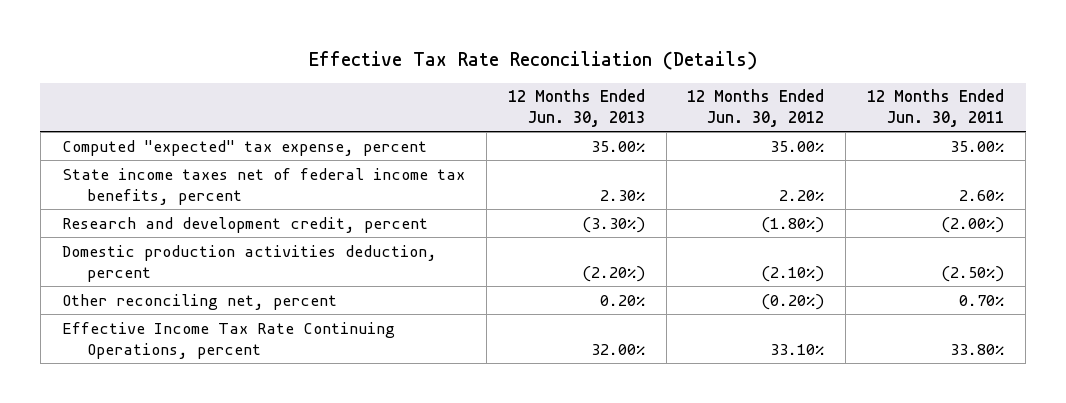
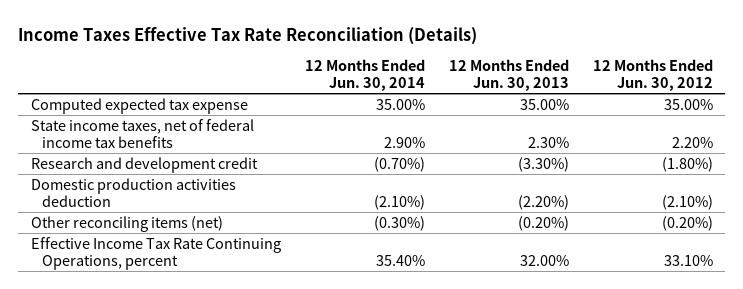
[309,50,758,70] Effective Tax Rate Reconciliation (Details) -> [18,26,478,45] Income Taxes Effective Tax Rate Reconciliation (Details)
[867,89,1005,128] 12 Months Ended Jun. 30, 2011 -> none
none -> [304,59,425,91] 12 Months Ended Jun. 30, 2014
[61,139,427,156] Computed "expected" tax expense, percent -> [30,97,248,114] Computed expected tax expense
[61,167,465,205] State income taxes net of federal income tax benefits, percent -> [30,118,254,148] State income taxes, net of federal income tax benefits
[61,216,428,233] Research and development credit, percent -> [30,156,258,173] Research and development credit
[61,244,437,282] Domestic production activities deduction, percent -> [30,177,236,207] Domestic production activities deduction
[61,293,337,310] Other reconciling net, percent -> [30,215,223,232] Other reconciling items (net)
[599,294,645,306] 0.20% -> [517,215,569,231] (0.20%)

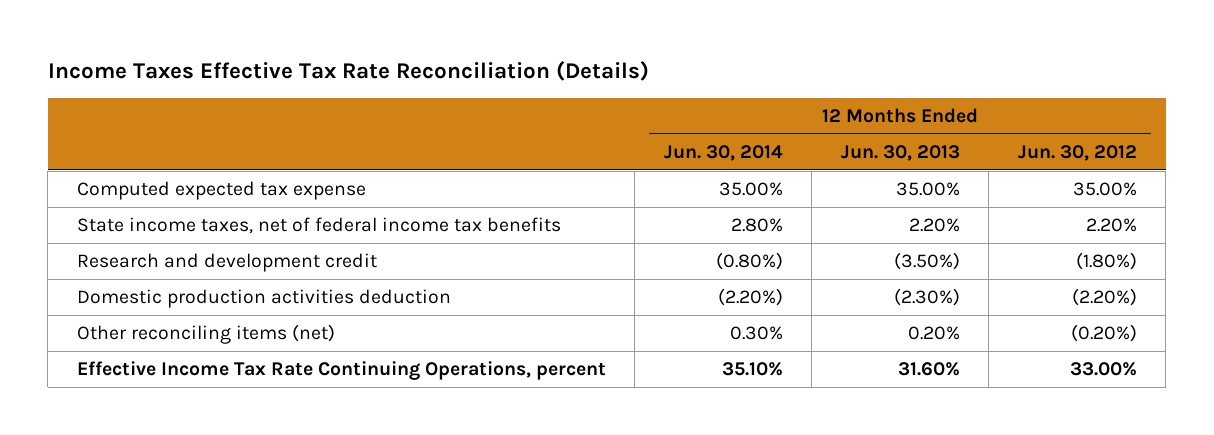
[383,136,425,148] 2.90% -> [730,218,783,233] 2.80%
[527,136,569,148] 2.30% -> [908,218,960,233] 2.20%
[373,156,425,172] (0.70%) -> [715,252,783,271] (0.80%)
[517,156,569,172] (3.30%) -> [893,252,960,271] (3.50%)
[373,194,425,210] (2.10%) -> [717,288,783,307] (2.20%)
[517,194,569,210] (2.20%) -> [893,288,960,307] (2.30%)
[661,194,713,210] (2.10%) -> [1071,288,1137,307] (2.20%)
[373,215,425,231] (0.30%) -> [729,326,783,341] 0.30%
[517,215,569,231] (0.20%) -> [907,326,960,341] 0.20%
[375,254,425,266] 35.40% -> [721,362,783,377] 35.10%
[519,254,569,266] 32.00% -> [897,362,960,377] 31.60%
[663,254,713,266] 33.10% -> [1069,362,1137,377] 33.00%

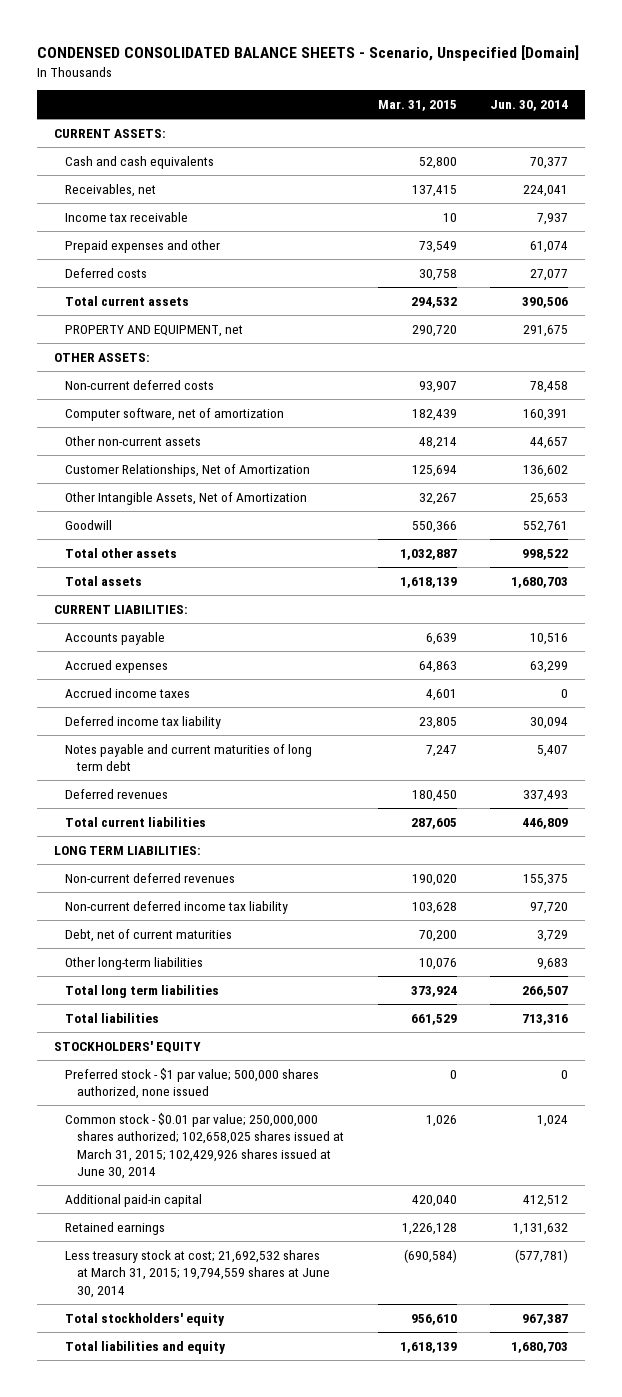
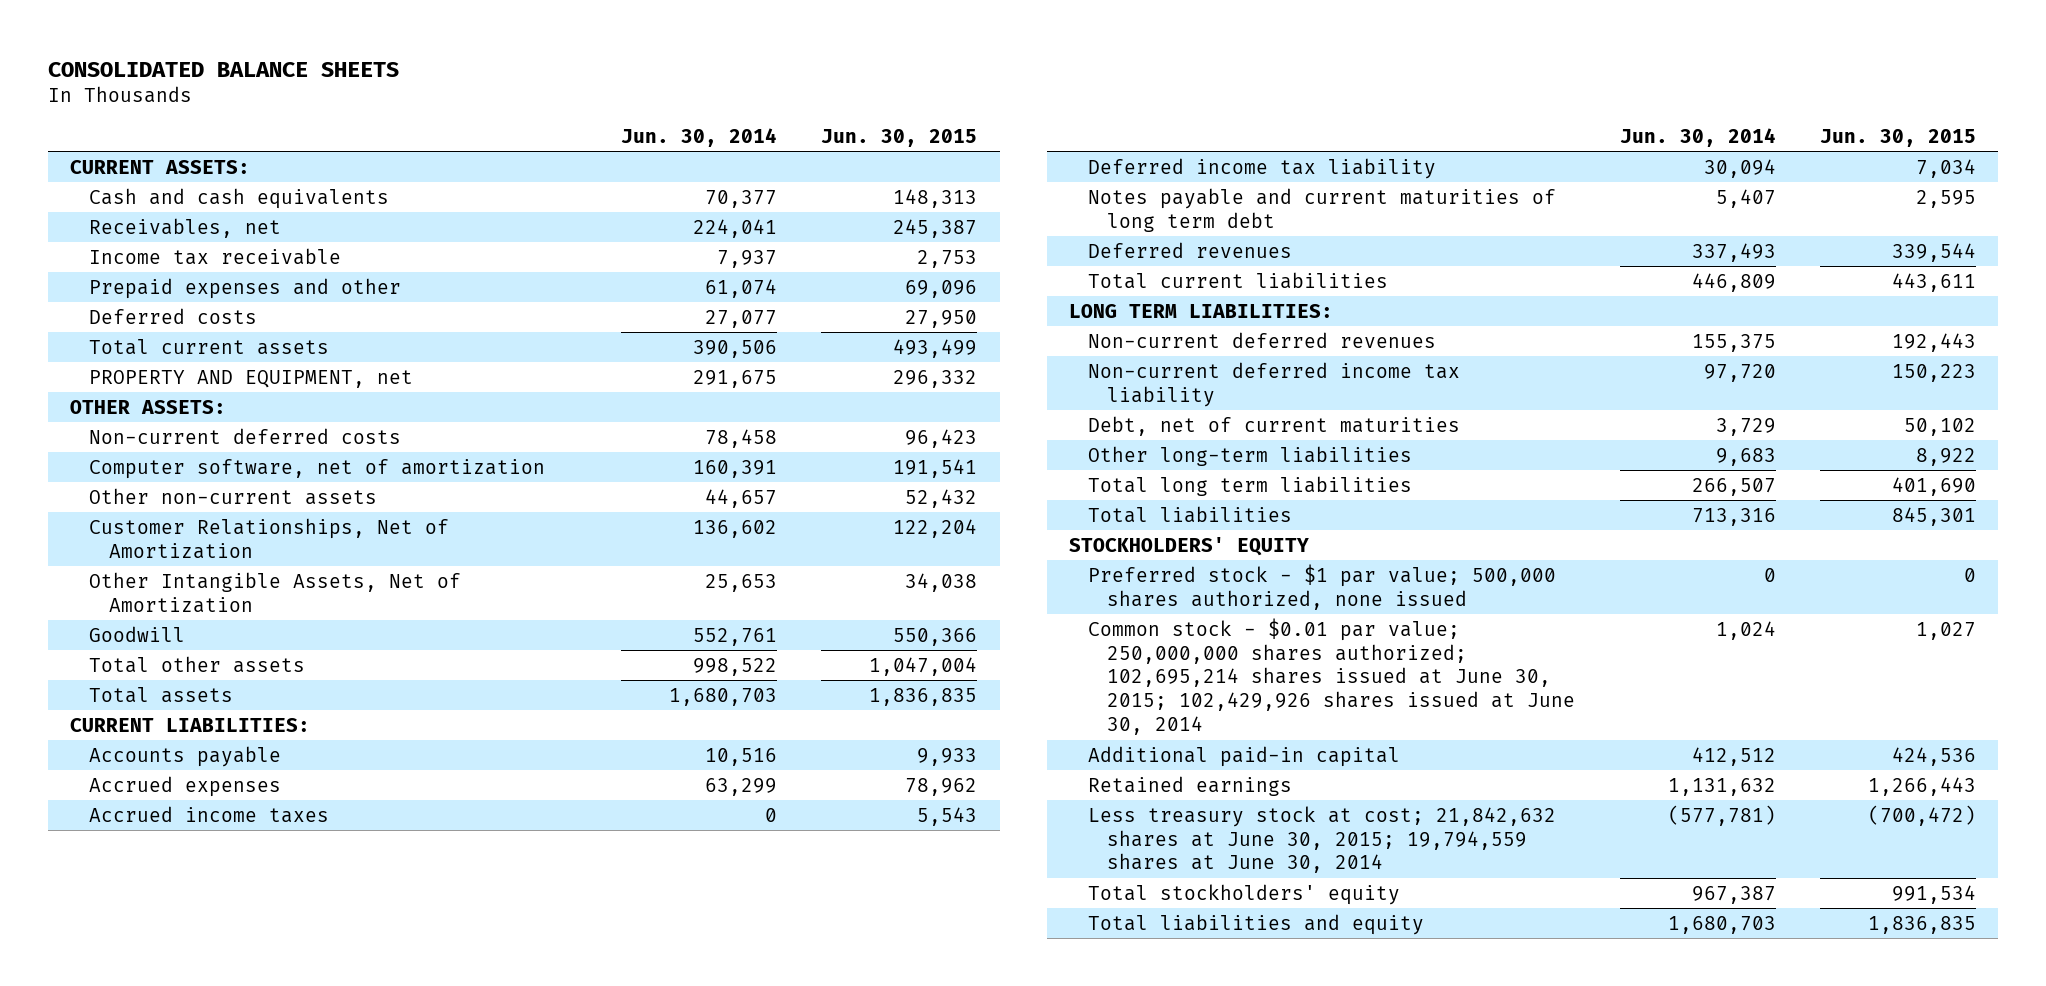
[36,45,579,62] CONDENSED CONSOLIDATED BALANCE SHEETS - Scenario, Unspecified [Domain] -> [48,62,400,78] CONSOLIDATED BALANCE SHEETS
[377,100,457,112] Mar. 31, 2015 -> none
none -> [821,128,978,147] Jun. 30, 2015
[65,1112,345,1180] Common stock - $0.01 par value; 250,000,000 shares authorized; 102,658,025 shares issued at March 31, 2015; 102,429,926 shares issued at June 30, 2014 -> [1088,617,1576,736] Common stock - $0.01 par value; 250,000,000 shares authorized; 102,695,214 shares issued at June 30, 2015; 102,429,926 shares issued at June 30, 2014
[65,1249,331,1298] Less treasury stock at cost; 21,692,532 shares at March 31, 2015; 19,794,559 shares at June 30, 2014 -> [1088,805,1557,874] Less treasury stock at cost; 21,842,632 shares at June 30, 2015; 19,794,559 shares at June 30, 2014

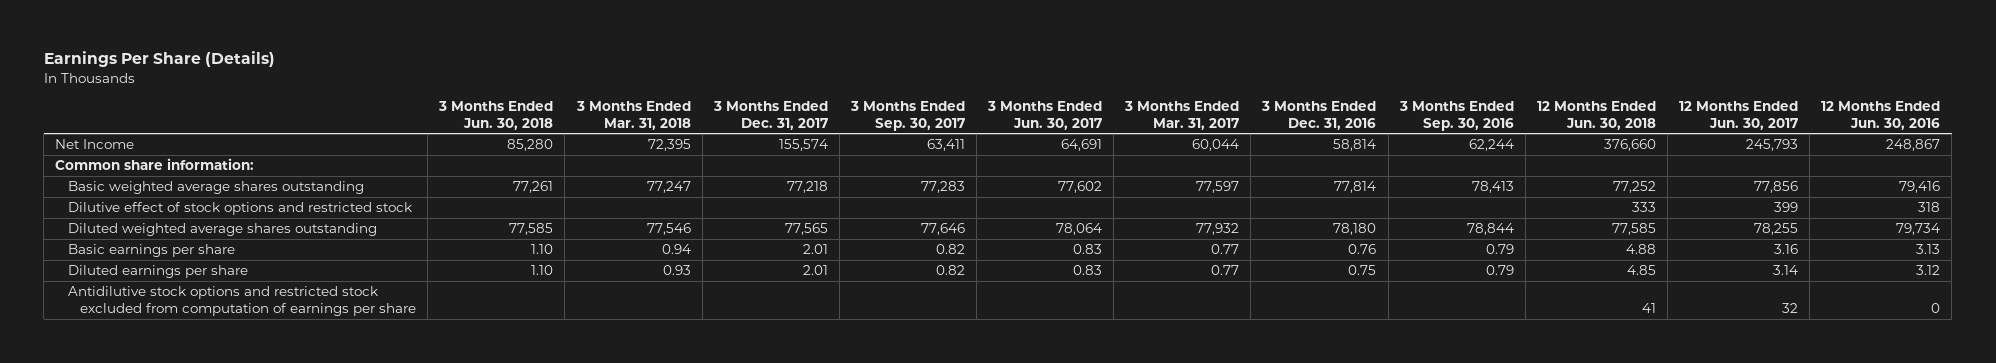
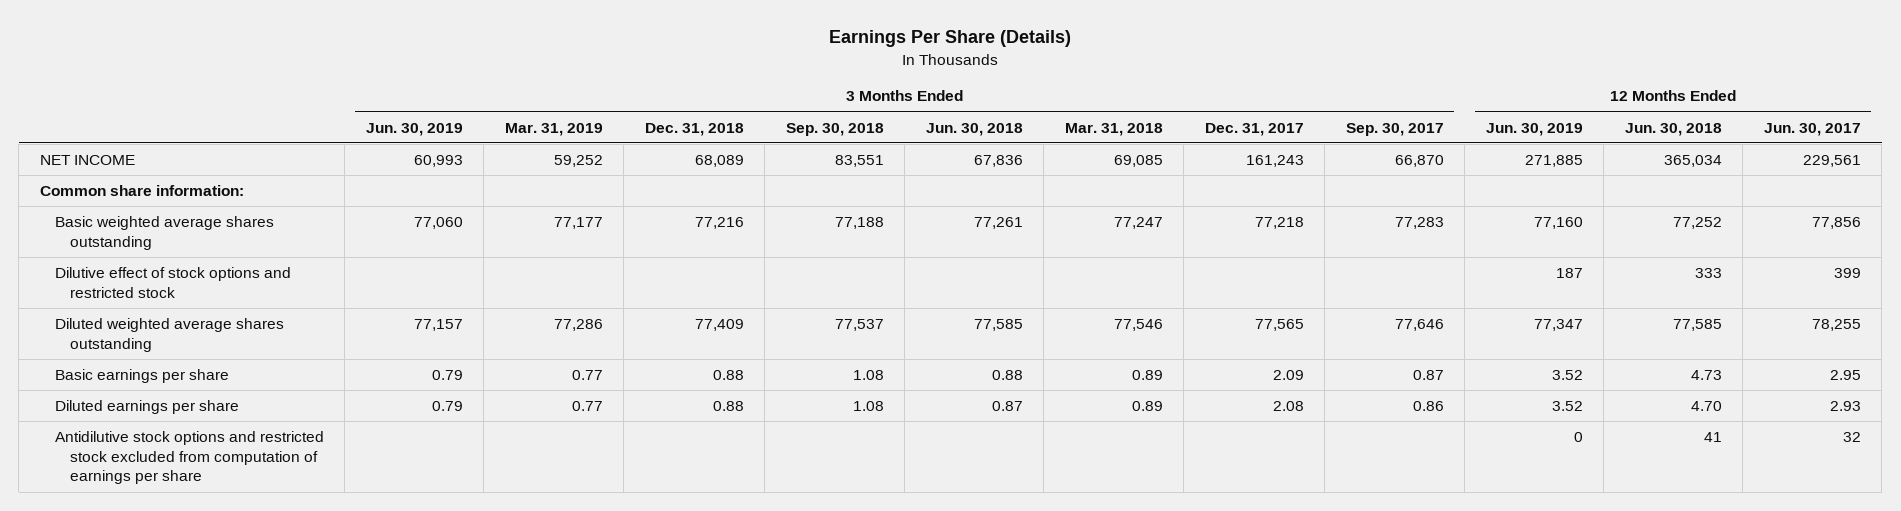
[987,100,1103,130] 3 Months Ended Jun. 30, 2017 -> none
[1124,100,1240,130] 3 Months Ended Mar. 31, 2017 -> none
[1261,100,1377,130] 3 Months Ended Dec. 31, 2016 -> none
[1398,100,1514,131] 3 Months Ended Sep. 30, 2016 -> none
[1821,100,1941,130] 12 Months Ended Jun. 30, 2016 -> none
none -> [365,122,463,136] Jun. 30, 2019
none -> [504,122,603,136] Mar. 31, 2019
none -> [644,122,744,136] Dec. 31, 2018
none -> [785,122,884,136] Sep. 30, 2018
none -> [1485,122,1583,136] Jun. 30, 2019
[55,139,135,150] Net Income -> [39,155,135,166] NET INCOME
[507,139,554,152] 85,280 -> [973,155,1023,168] 67,836
[647,139,691,152] 72,395 -> [1113,155,1163,168] 69,085
[778,139,828,152] 155,574 -> [1245,155,1304,168] 161,243
[926,139,965,152] 63,411 -> [1394,155,1444,168] 66,870
[1603,139,1656,152] 376,660 -> [1663,155,1722,168] 365,034
[1745,139,1798,152] 245,793 -> [1802,155,1861,168] 229,561
[531,244,554,255] 1.10 -> [991,370,1023,381] 0.88
[661,244,691,255] 0.94 -> [1131,370,1163,381] 0.89
[802,244,828,255] 2.01 -> [1272,370,1304,381] 2.09
[935,244,965,255] 0.82 -> [1412,370,1444,381] 0.87
[1625,244,1656,255] 4.88 -> [1690,370,1722,381] 4.73
[1773,244,1798,255] 3.16 -> [1829,370,1861,381] 2.95
[531,265,554,276] 1.10 -> [991,401,1023,412] 0.87
[662,265,691,276] 0.93 -> [1131,401,1163,412] 0.89
[802,265,828,276] 2.01 -> [1272,401,1304,412] 2.08
[935,265,965,276] 0.82 -> [1412,401,1444,412] 0.86
[1626,265,1656,276] 4.85 -> [1690,401,1722,412] 4.70
[1772,265,1798,276] 3.14 -> [1829,401,1861,412] 2.93

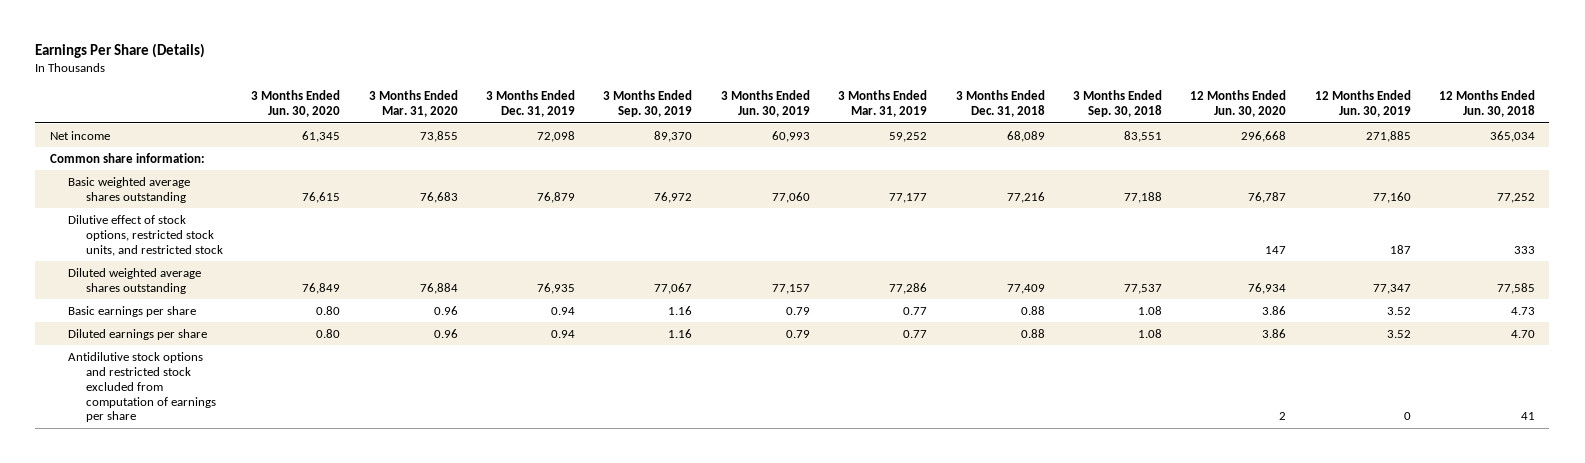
[925,122,1023,136] Jun. 30, 2018 -> none
[1064,122,1163,136] Mar. 31, 2018 -> none
[1204,122,1304,136] Dec. 31, 2017 -> none
[1345,122,1444,136] Sep. 30, 2017 -> none
[1763,122,1861,136] Jun. 30, 2017 -> none
none -> [251,90,341,118] 3 Months Ended Jun. 30, 2020
none -> [368,90,458,118] 3 Months Ended Mar. 31, 2020
none -> [486,90,576,118] 3 Months Ended Dec. 31, 2019
none -> [603,90,693,118] 3 Months Ended Sep. 30, 2019
none -> [1190,90,1287,118] 12 Months Ended Jun. 30, 2020
[39,155,135,166] NET INCOME -> [49,130,110,140] Net income
[54,267,291,298] Dilutive effect of stock options and restricted stock -> [67,214,223,256] Dilutive effect of stock options, restricted stock units, and restricted stock

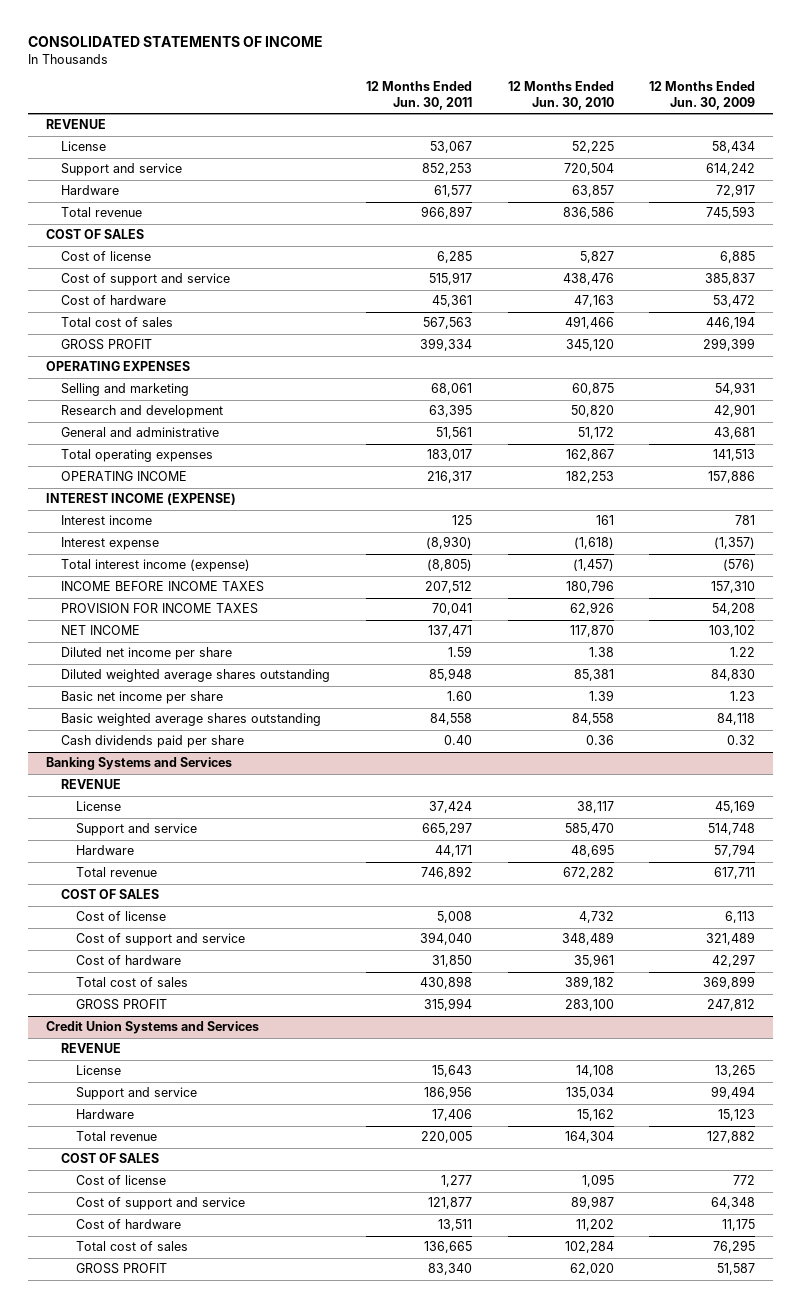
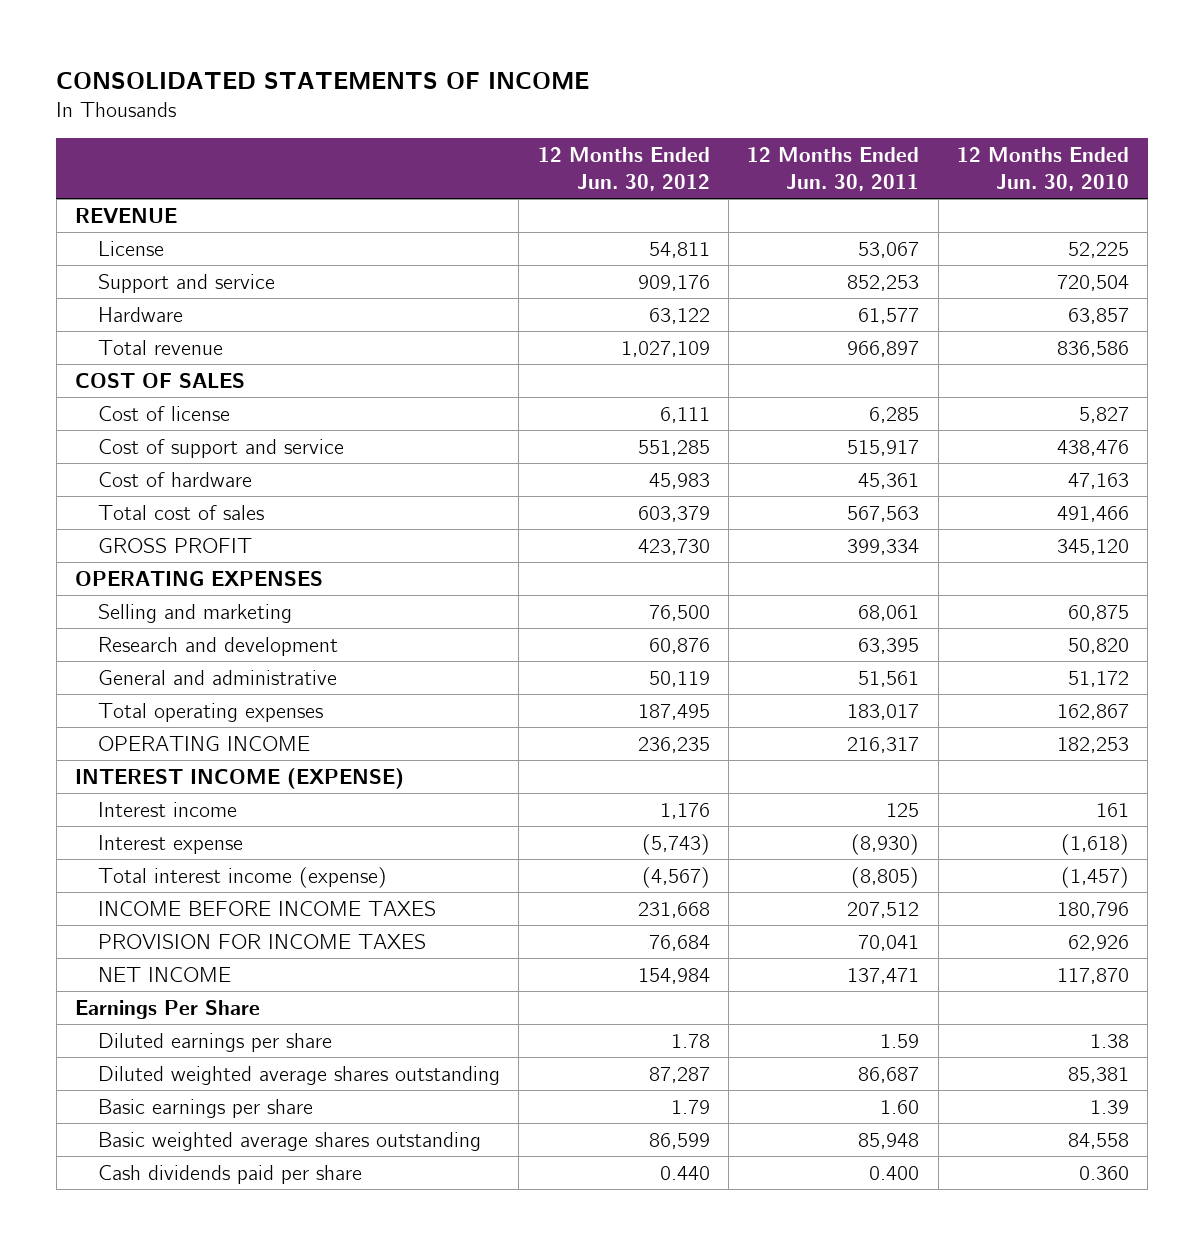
[649,81,756,110] 12 Months Ended Jun. 30, 2009 -> none
none -> [537,147,710,192] 12 Months Ended Jun. 30, 2012
[45,757,232,771] Banking Systems and Services -> none
[60,779,121,790] REVENUE -> none
[75,801,121,812] License -> none
[75,823,197,837] Support and service -> none
[75,845,134,856] Hardware -> none
[75,867,157,878] Total revenue -> none
[60,889,159,900] COST OF SALES -> none
[75,911,166,922] Cost of license -> none
[75,933,245,947] Cost of support and service -> none
[75,955,181,966] Cost of hardware -> none
[75,977,188,988] Total cost of sales -> none
[75,999,167,1011] GROSS PROFIT -> none
[45,1021,259,1035] Credit Union Systems and Services -> none
[60,1043,121,1054] REVENUE -> none
[75,1065,121,1076] License -> none
[75,1087,197,1101] Support and service -> none
[75,1109,134,1120] Hardware -> none
[75,1131,157,1142] Total revenue -> none
[60,1153,159,1164] COST OF SALES -> none
[75,1175,166,1186] Cost of license -> none
[75,1197,245,1211] Cost of support and service -> none
[75,1219,181,1230] Cost of hardware -> none
[75,1241,188,1252] Total cost of sales -> none
[75,1263,167,1275] GROSS PROFIT -> none
none -> [74,999,260,1019] Earnings Per Share
[60,647,232,661] Diluted net income per share -> [97,1032,332,1052] Diluted earnings per share
[428,668,472,682] 85,948 -> [858,1066,920,1083] 86,687
[60,691,223,705] Basic net income per share -> [97,1098,313,1118] Basic earnings per share
[429,713,472,726] 84,558 -> [858,1132,920,1149] 85,948
[443,735,472,746] 0.40 -> [869,1165,920,1180] 0.400
[585,735,614,746] 0.36 -> [1079,1165,1130,1180] 0.360

